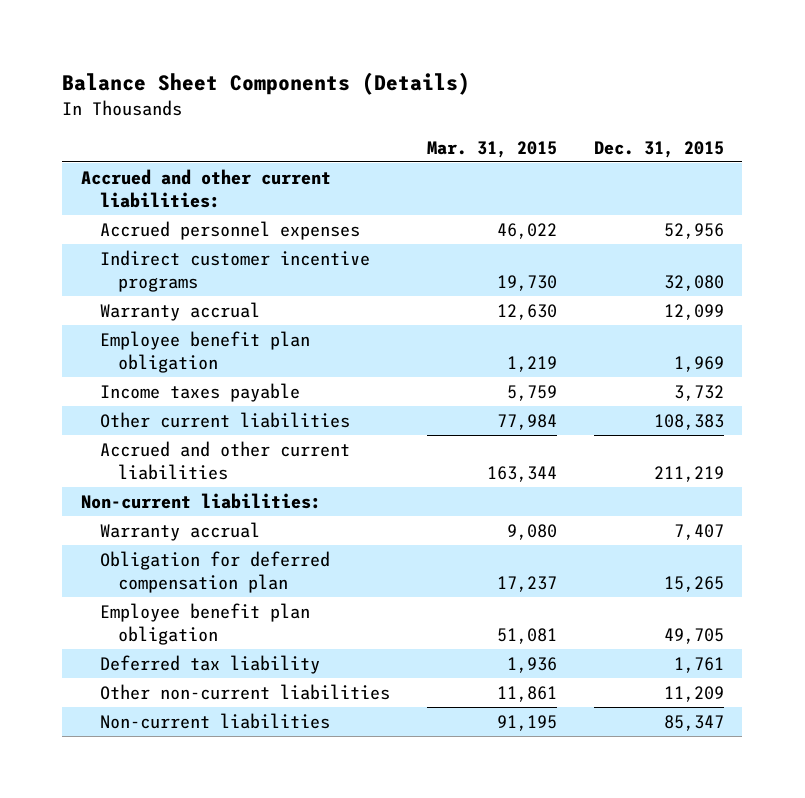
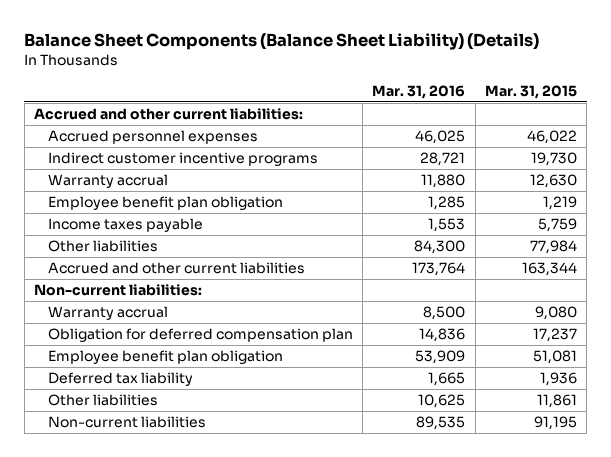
[62,72,471,96] Balance Sheet Components (Details) -> [24,33,540,51] Balance Sheet Components (Balance Sheet Liability) (Details)
[593,140,724,158] Dec. 31, 2015 -> none
none -> [372,84,466,99] Mar. 31, 2016
[99,411,350,428] Other current liabilities -> [47,240,158,253] Other liabilities
[99,683,390,700] Other non-current liabilities -> [47,394,158,407] Other liabilities

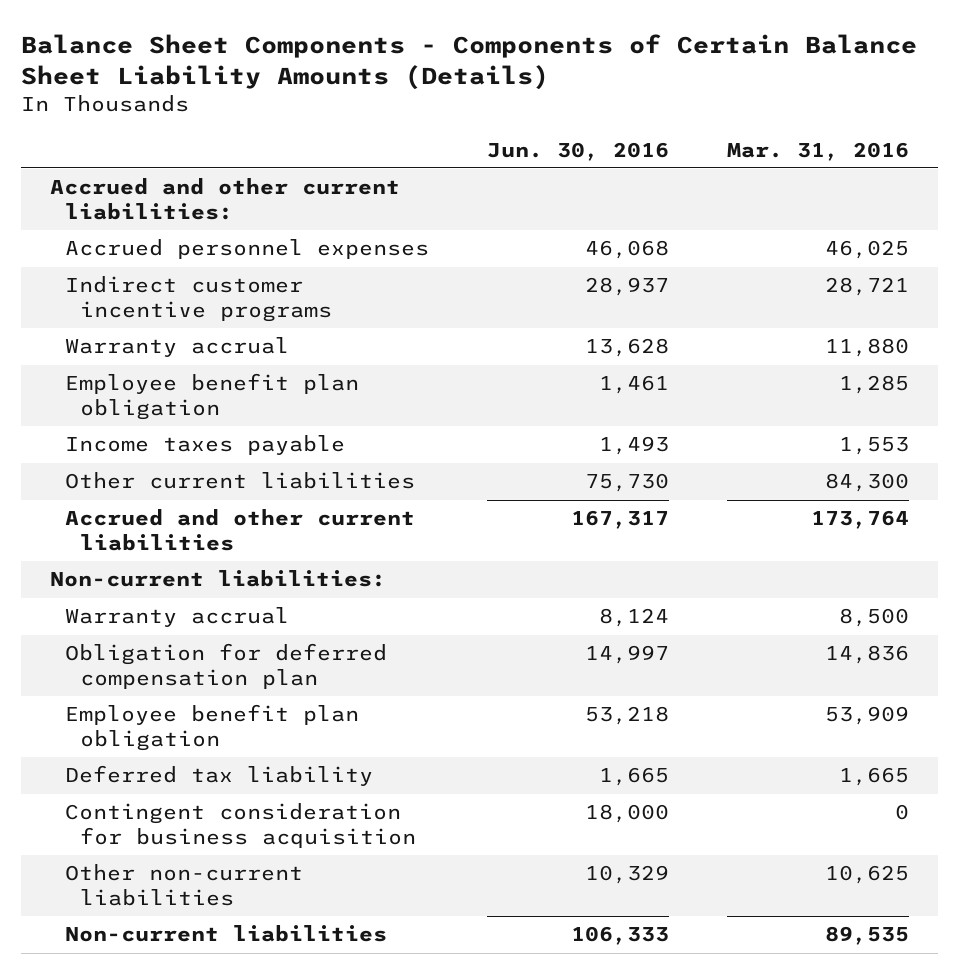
[24,33,540,51] Balance Sheet Components (Balance Sheet Liability) (Details) -> [21,33,918,90] Balance Sheet Components - Components of Certain Balance Sheet Liability Amounts (Details)
[485,84,578,99] Mar. 31, 2015 -> none
none -> [486,141,669,161] Jun. 30, 2016
[47,240,158,253] Other liabilities -> [64,472,415,490] Other current liabilities
none -> [64,803,416,848] Contingent consideration for business acquisition
[47,394,158,407] Other liabilities -> [64,864,303,906] Other non-current liabilities

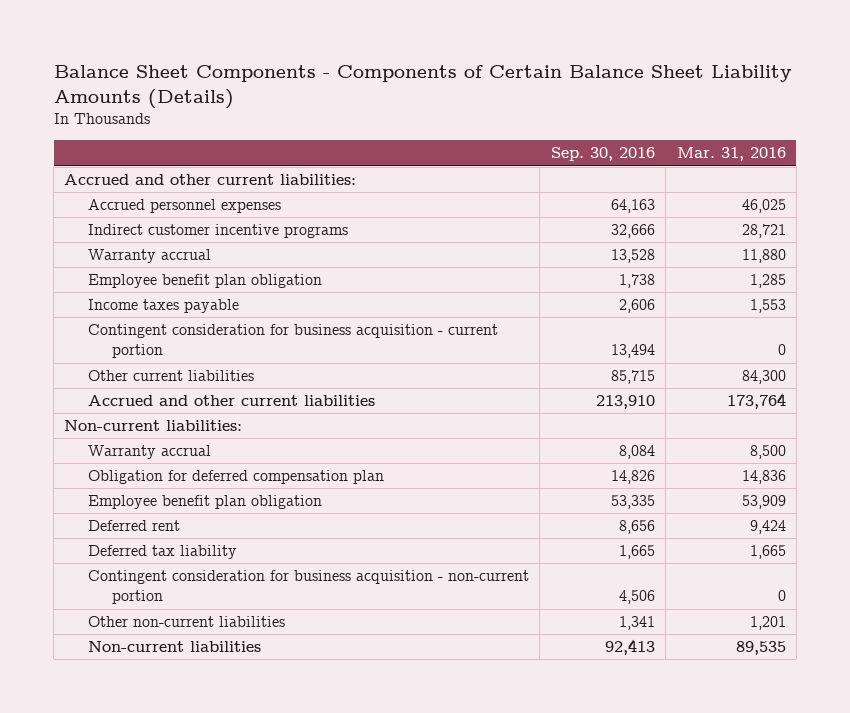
[486,141,669,161] Jun. 30, 2016 -> none
none -> [550,147,655,162] Sep. 30, 2016
none -> [88,324,499,359] Contingent consideration for business acquisition - current portion
none -> [88,520,181,532] Deferred rent
[64,803,416,848] Contingent consideration for business acquisition -> [88,570,530,605] Contingent consideration for business acquisition - non-current portion
[824,865,909,885] 10,625 -> [749,616,786,631] 1,201

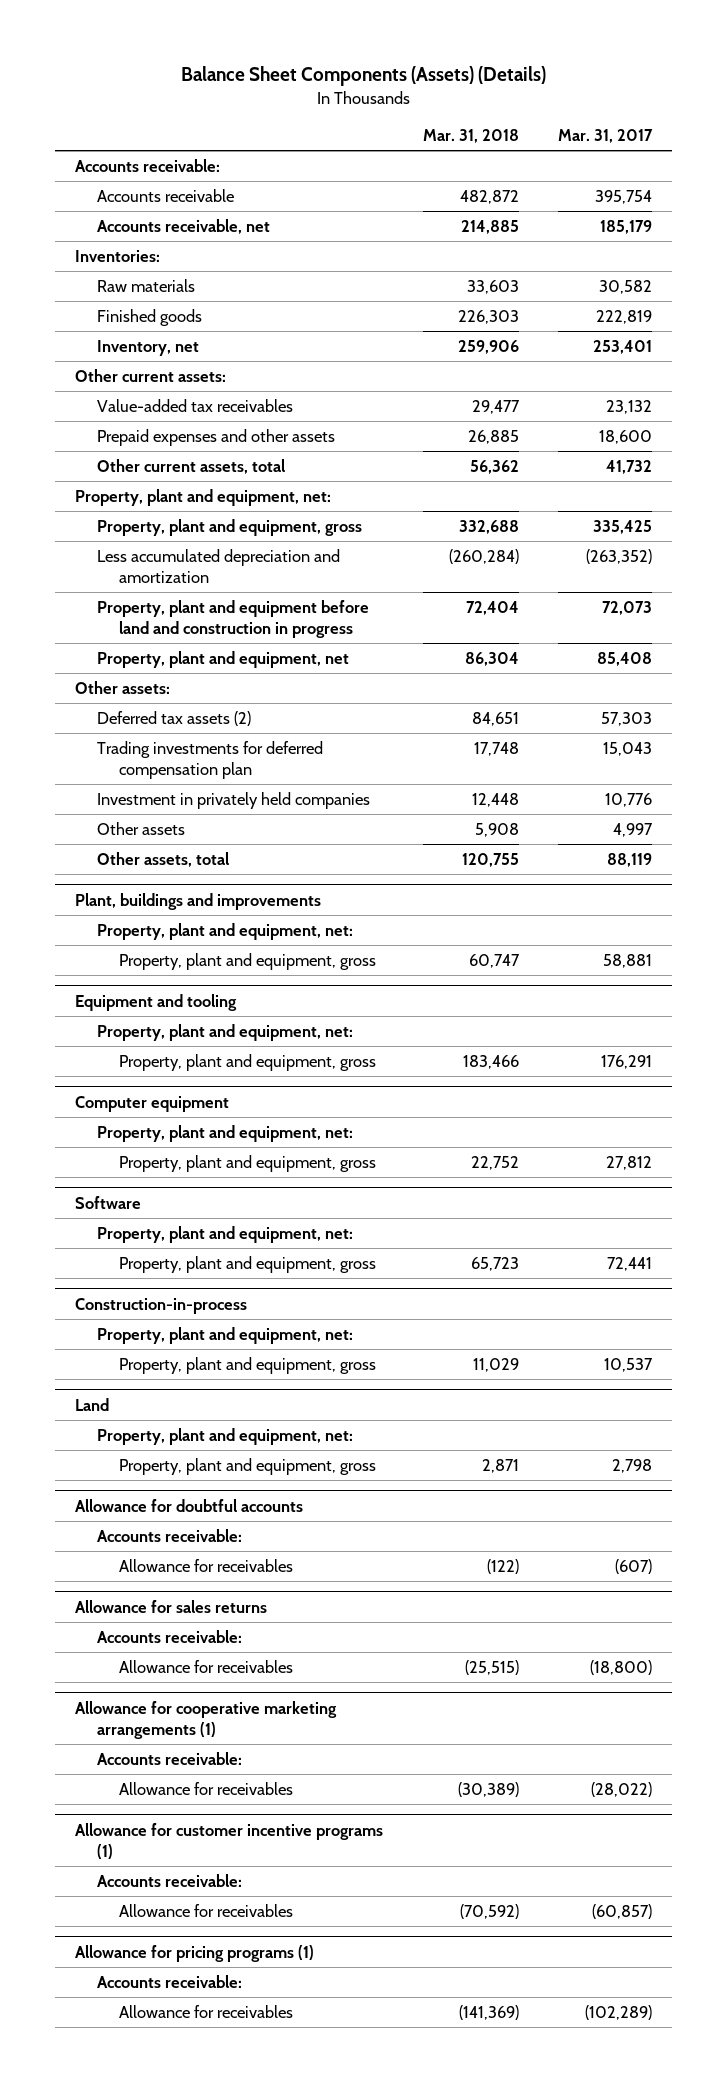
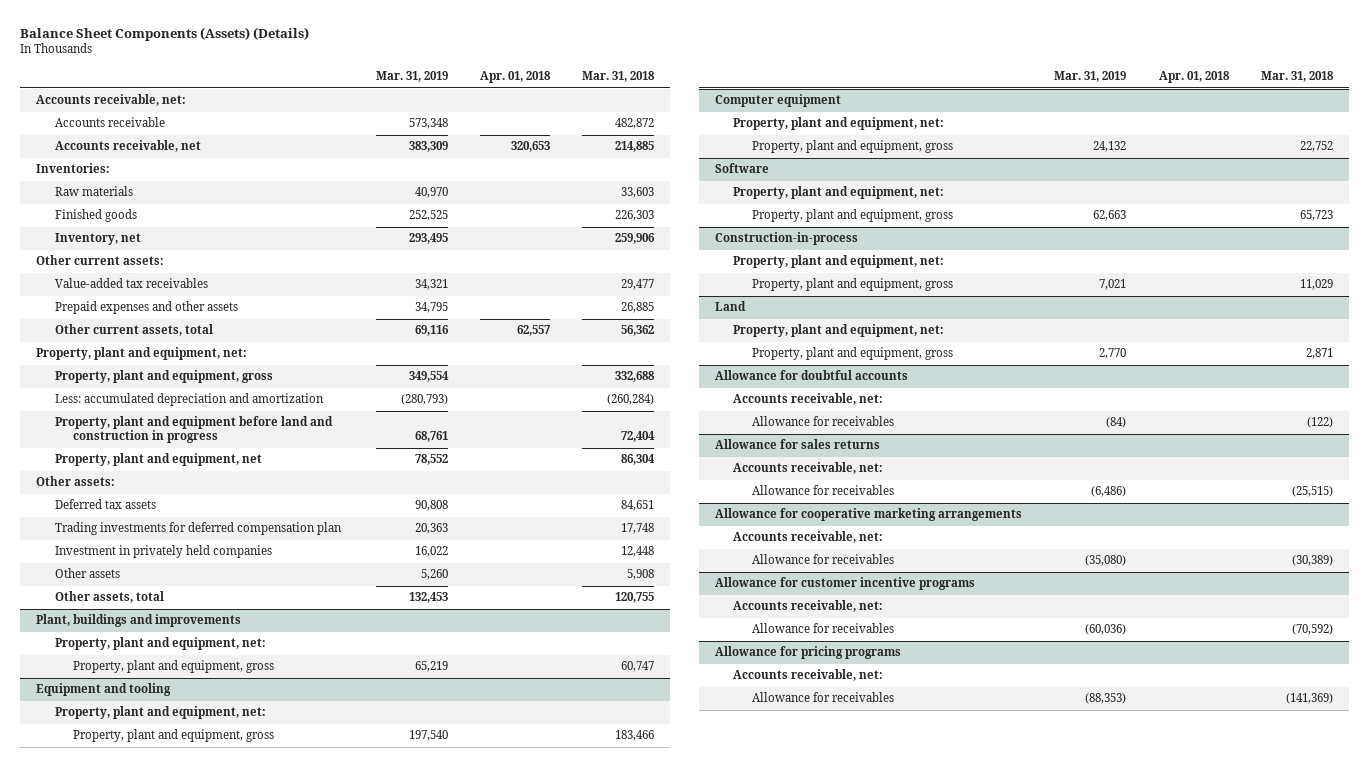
[558,129,654,144] Mar. 31, 2017 -> none
none -> [375,71,448,83] Mar. 31, 2019
none -> [479,71,551,84] Apr. 01, 2018
[75,158,221,172] Accounts receivable: -> [36,94,187,107] Accounts receivable, net:
[97,548,341,584] Less accumulated depreciation and amortization -> [54,393,324,407] Less: accumulated depreciation and amortization
[97,710,252,726] Deferred tax assets (2) -> [54,499,156,510] Deferred tax assets
[97,1528,243,1542] Accounts receivable: -> [733,393,884,406] Accounts receivable, net:
[97,1629,243,1643] Accounts receivable: -> [733,462,884,475] Accounts receivable, net:
[75,1700,338,1739] Allowance for cooperative marketing arrangements (1) -> [715,508,1023,522] Allowance for cooperative marketing arrangements
[97,1751,243,1765] Accounts receivable: -> [733,531,884,544] Accounts receivable, net:
[75,1822,384,1859] Allowance for customer incentive programs (1) -> [715,577,976,591] Allowance for customer incentive programs
[97,1873,243,1887] Accounts receivable: -> [733,600,884,613] Accounts receivable, net:
[75,1944,315,1962] Allowance for pricing programs (1) -> [715,646,902,660] Allowance for pricing programs
[97,1974,243,1988] Accounts receivable: -> [733,669,884,682] Accounts receivable, net:

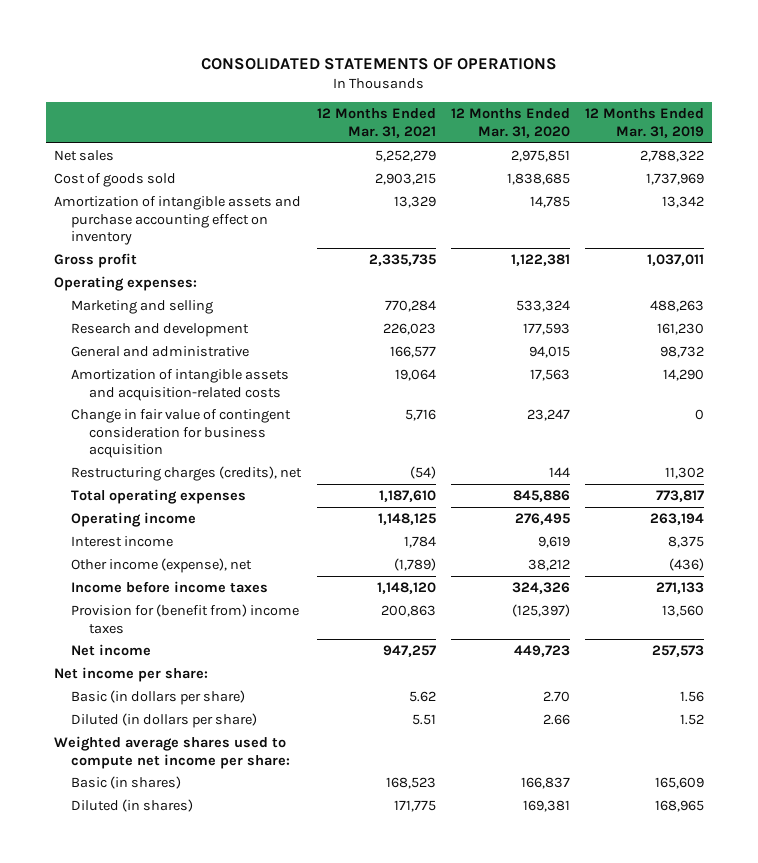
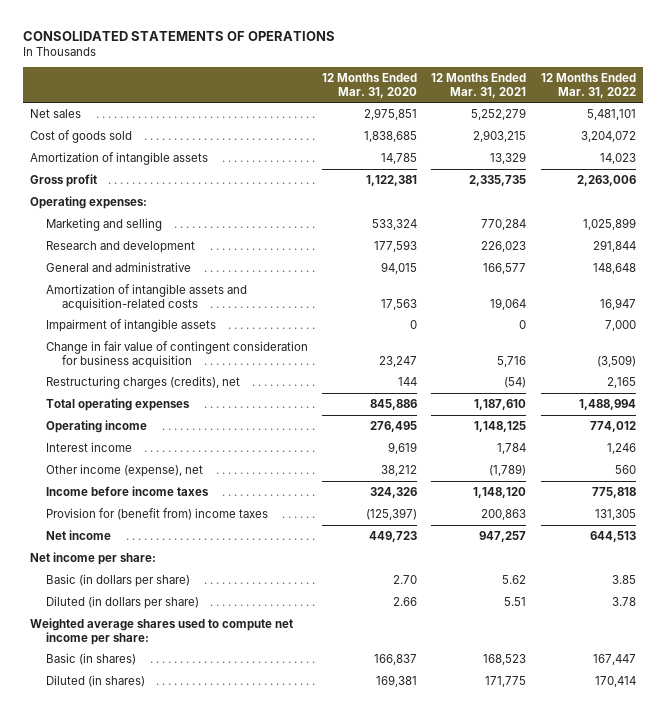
[585,108,705,138] 12 Months Ended Mar. 31, 2019 -> none
none -> [540,73,636,98] 12 Months Ended Mar. 31, 2022
[53,195,301,246] Amortization of intangible assets and purchase accounting effect on inventory -> [30,151,209,165] Amortization of intangible assets
none -> [46,318,217,332] Impairment of intangible assets

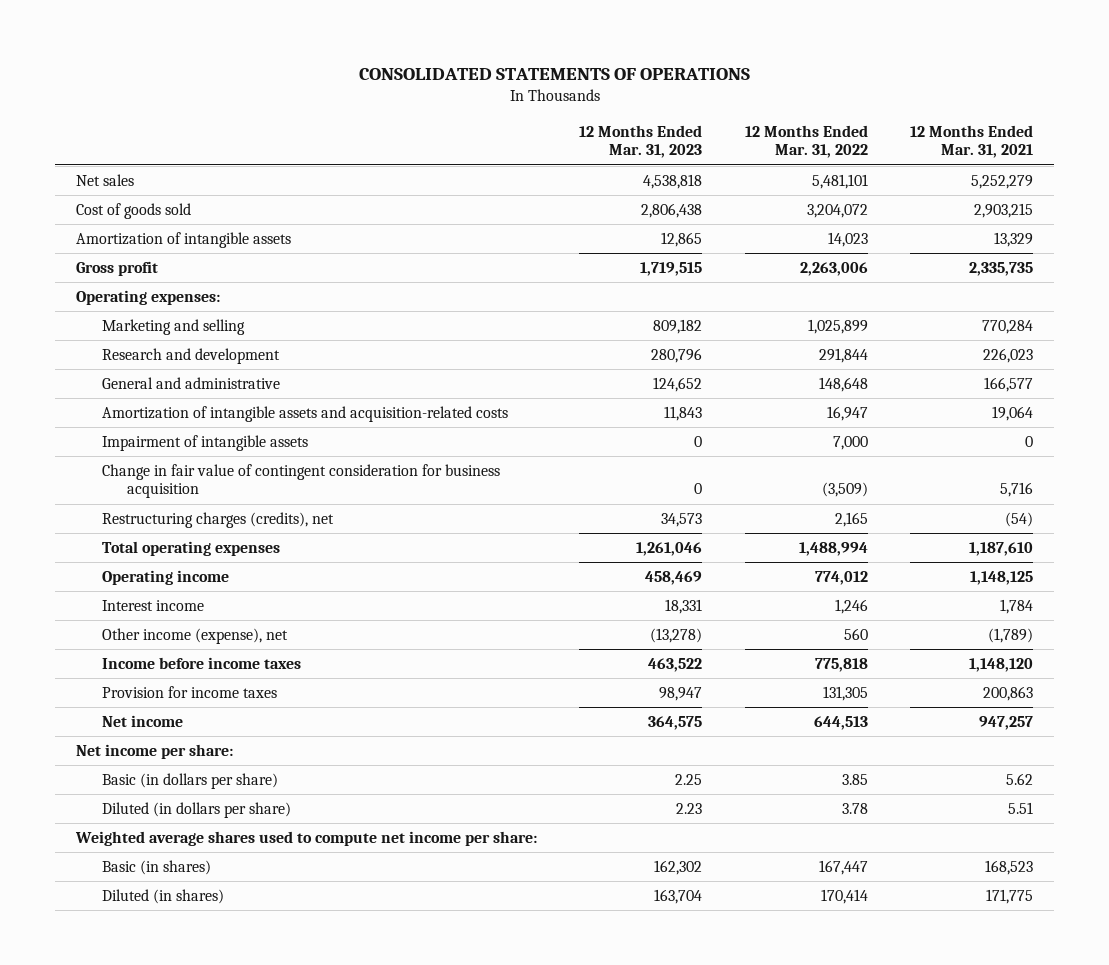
[322,73,418,98] 12 Months Ended Mar. 31, 2020 -> none
none -> [579,125,703,159] 12 Months Ended Mar. 31, 2023
[46,507,269,520] Provision for (benefit from) income taxes -> [101,686,277,699] Provision for income taxes

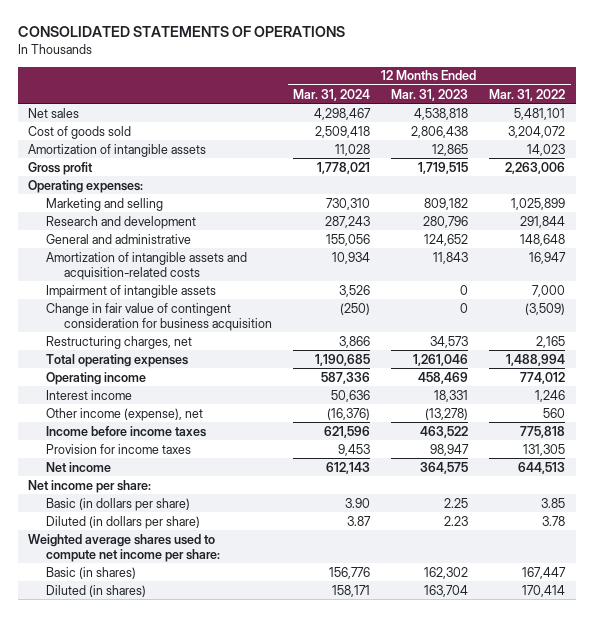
[910,125,1034,159] 12 Months Ended Mar. 31, 2021 -> none
none -> [293,88,371,101] Mar. 31, 2024
[101,512,334,529] Restructuring charges (credits), net -> [46,335,193,349] Restructuring charges, net

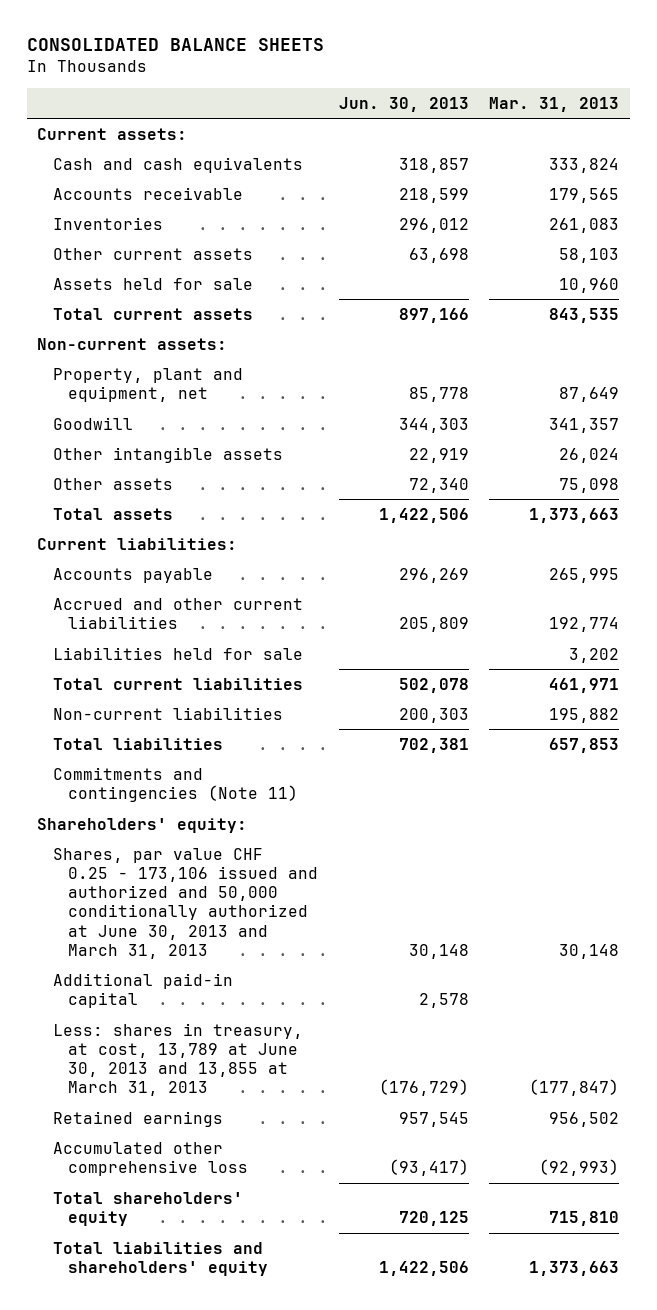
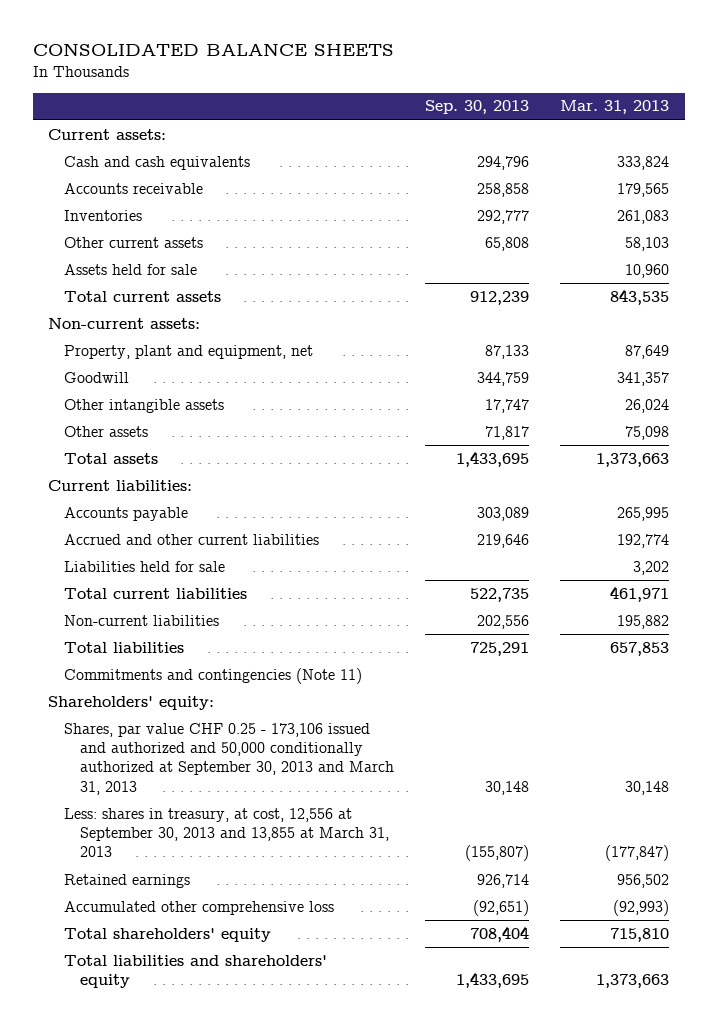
[338,96,469,112] Jun. 30, 2013 -> none
none -> [424,100,529,115] Sep. 30, 2013
[52,972,233,1009] Additional paid-in capital -> none
[52,847,319,959] Shares, par value CHF 0.25 - 173,106 issued and authorized and 50,000 conditionally authorized at June 30, 2013 and March 31, 2013 -> [63,722,394,795] Shares, par value CHF 0.25 - 173,106 issued and authorized and 50,000 conditionally authorized at September 30, 2013 and March 31, 2013
[52,1022,303,1097] Less: shares in treasury, at cost, 13,789 at June 30, 2013 and 13,855 at March 31, 2013 -> [63,807,389,858] Less: shares in treasury, at cost, 12,556 at September 30, 2013 and 13,855 at March 31, 2013

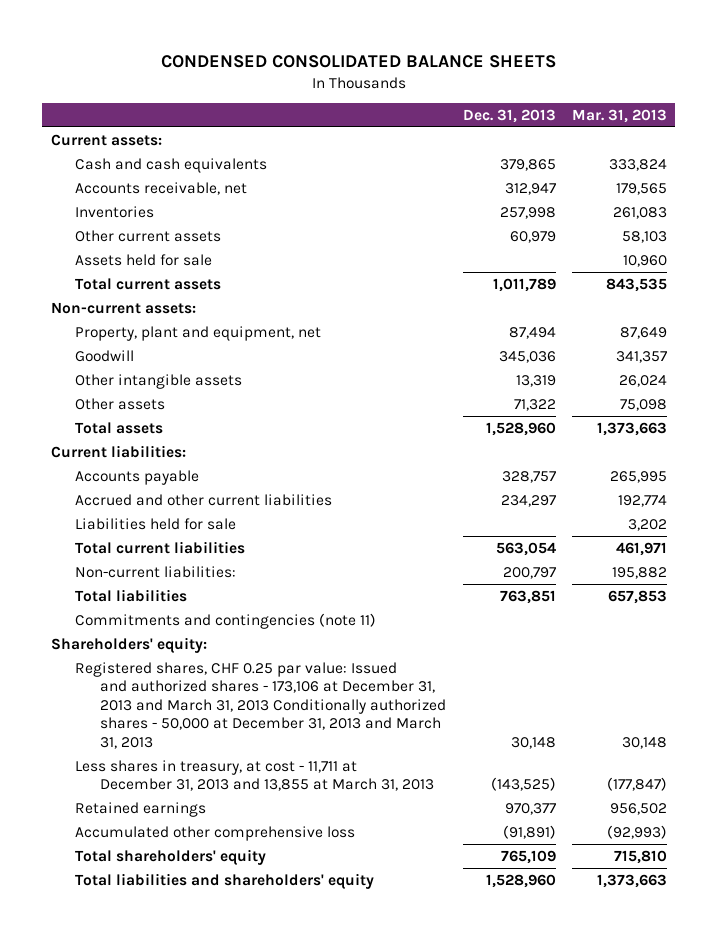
[32,43,394,57] CONSOLIDATED BALANCE SHEETS -> [160,54,556,68] CONDENSED CONSOLIDATED BALANCE SHEETS
[424,100,529,115] Sep. 30, 2013 -> none
none -> [462,108,556,123] Dec. 31, 2013
[63,182,203,194] Accounts receivable -> [75,181,248,195] Accounts receivable, net
[63,614,219,626] Non-current liabilities -> [75,565,237,578] Non-current liabilities:
[63,667,362,684] Commitments and contingencies (Note 11) -> [75,612,377,629] Commitments and contingencies (note 11)
[63,722,394,795] Shares, par value CHF 0.25 - 173,106 issued and authorized and 50,000 conditionally authorized at September 30, 2013 and March 31, 2013 -> [75,661,447,749] Registered shares, CHF 0.25 par value: Issued and authorized shares - 173,106 at December 31, 2013 and March 31, 2013 Conditionally authorized shares - 50,000 at December 31, 2013 and March 31, 2013
[63,807,389,858] Less: shares in treasury, at cost, 12,556 at September 30, 2013 and 13,855 at March 31, 2013 -> [75,759,435,792] Less shares in treasury, at cost - 11,711 at December 31, 2013 and 13,855 at March 31, 2013

